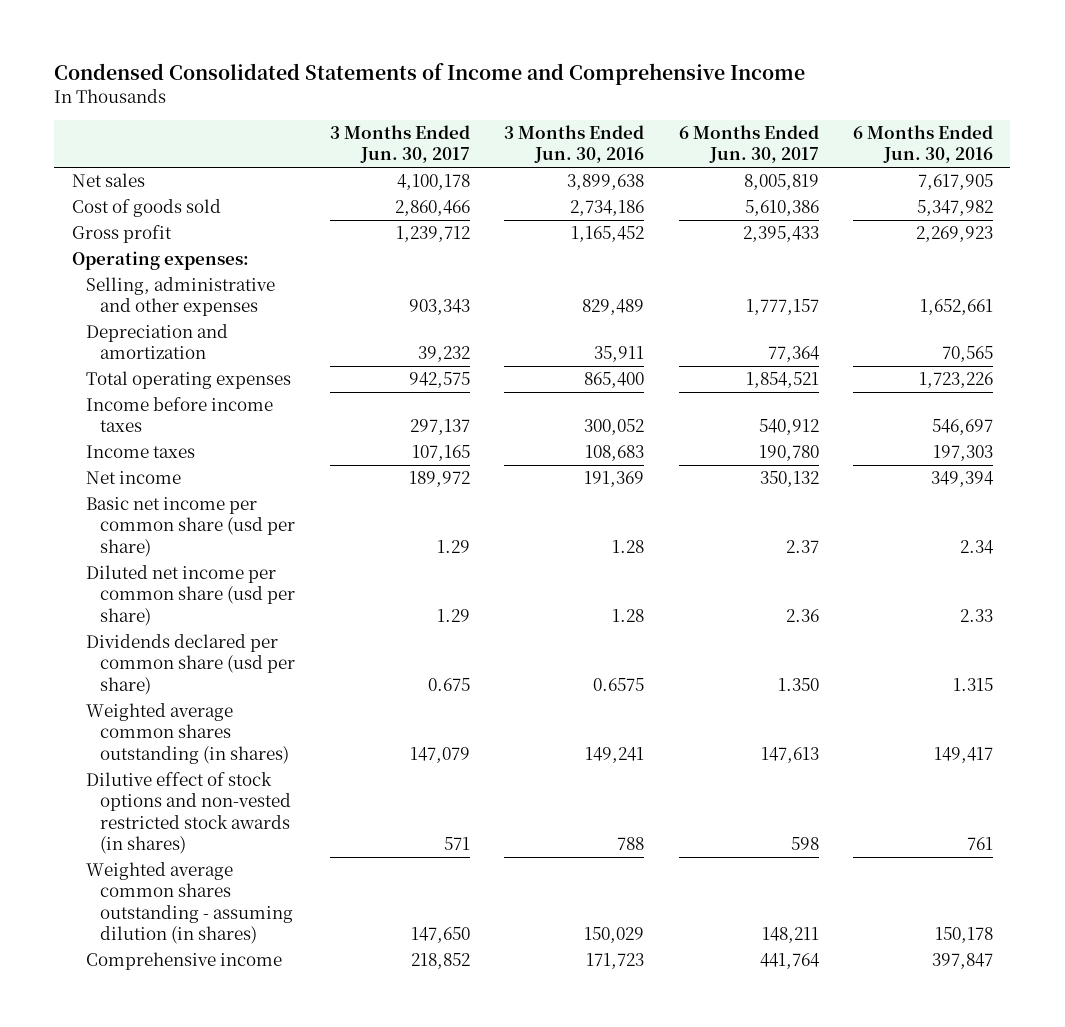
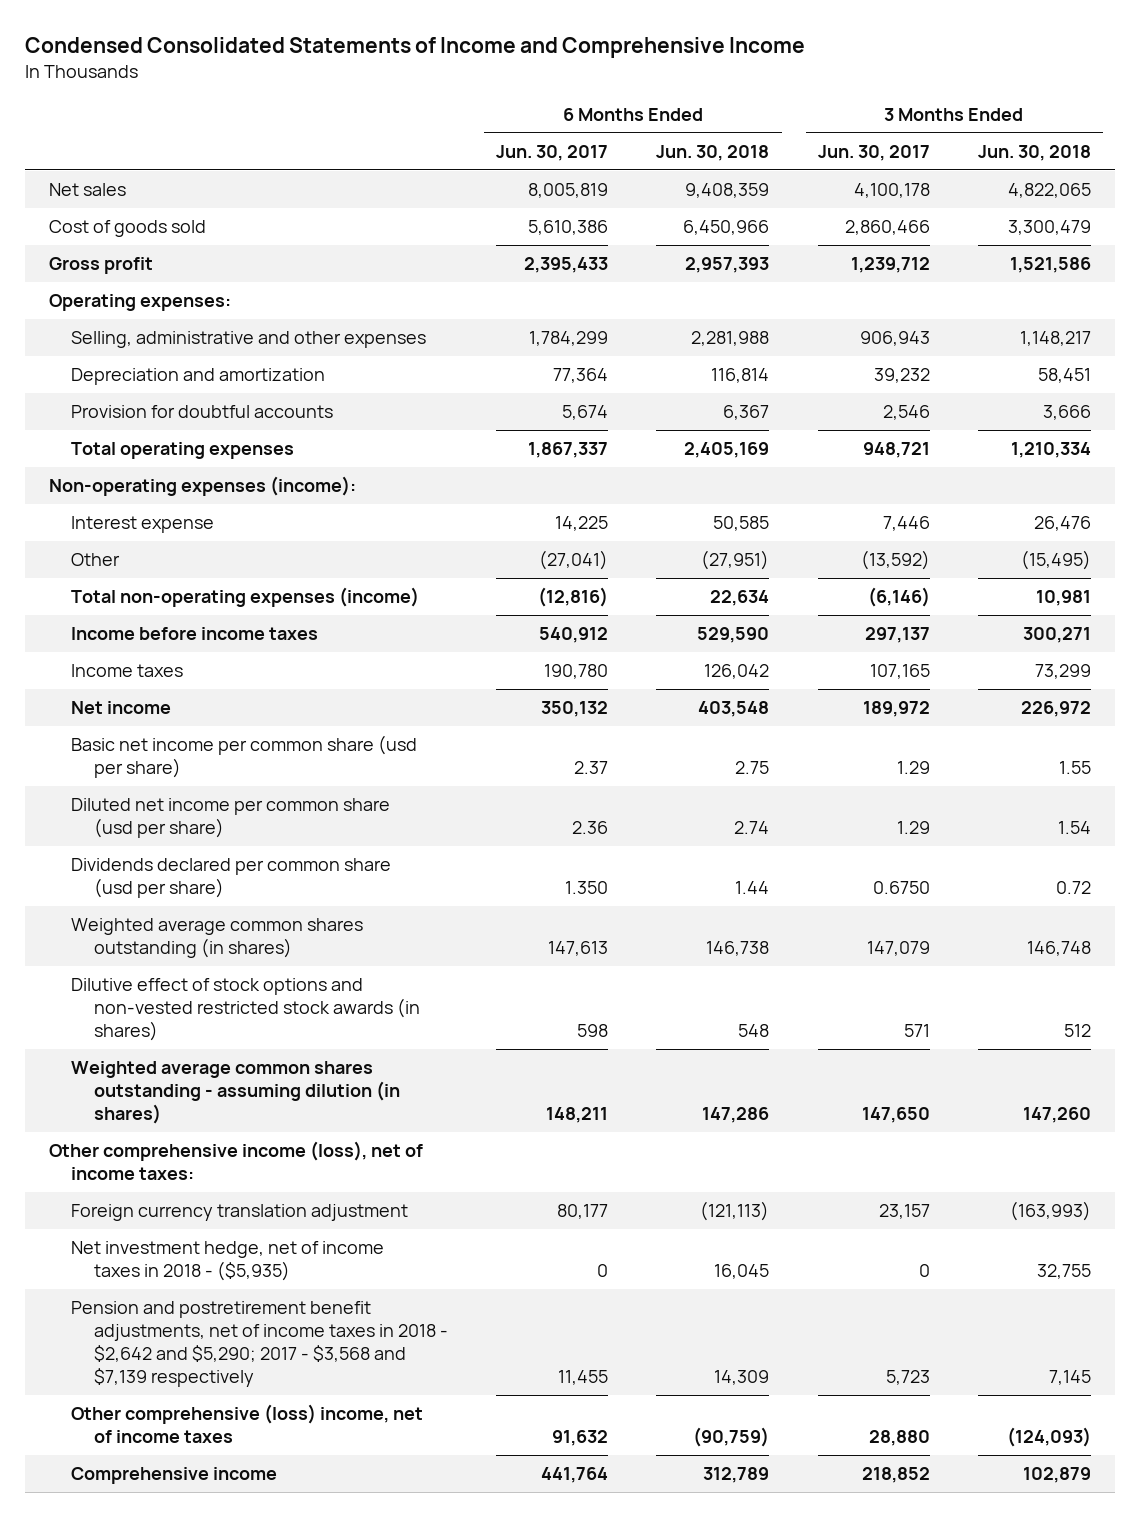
[504,125,645,164] 3 Months Ended Jun. 30, 2016 -> none
[853,125,994,164] 6 Months Ended Jun. 30, 2016 -> none
none -> [656,144,770,161] Jun. 30, 2018
none -> [978,144,1092,161] Jun. 30, 2018
[408,299,470,316] 903,343 -> [859,331,930,347] 906,943
[745,299,819,316] 1,777,157 -> [529,331,609,347] 1,784,299
none -> [71,405,334,419] Provision for doubtful accounts
[408,372,470,389] 942,575 -> [862,442,930,459] 948,721
[745,372,819,389] 1,854,521 -> [528,442,609,459] 1,867,337
none -> [49,476,357,497] Non-operating expenses (income):
none -> [71,516,215,534] Interest expense
none -> [71,553,121,567] Other
none -> [71,587,420,608] Total non-operating expenses (income)
[427,677,470,691] 0.675 -> [872,880,930,894] 0.6750
none -> [49,1141,424,1180] Other comprehensive income (loss), net of income taxes:
none -> [71,1204,409,1222] Foreign currency translation adjustment
none -> [71,1241,385,1281] Net investment hedge, net of income taxes in 2018 - ($5,935)
none -> [71,1301,448,1387] Pension and postretirement benefit adjustments, net of income taxes in 2018 - $2,642 and $5,290; 2017 - $3,568 and $7,139 respectively
none -> [71,1404,424,1443] Other comprehensive (loss) income, net of income taxes

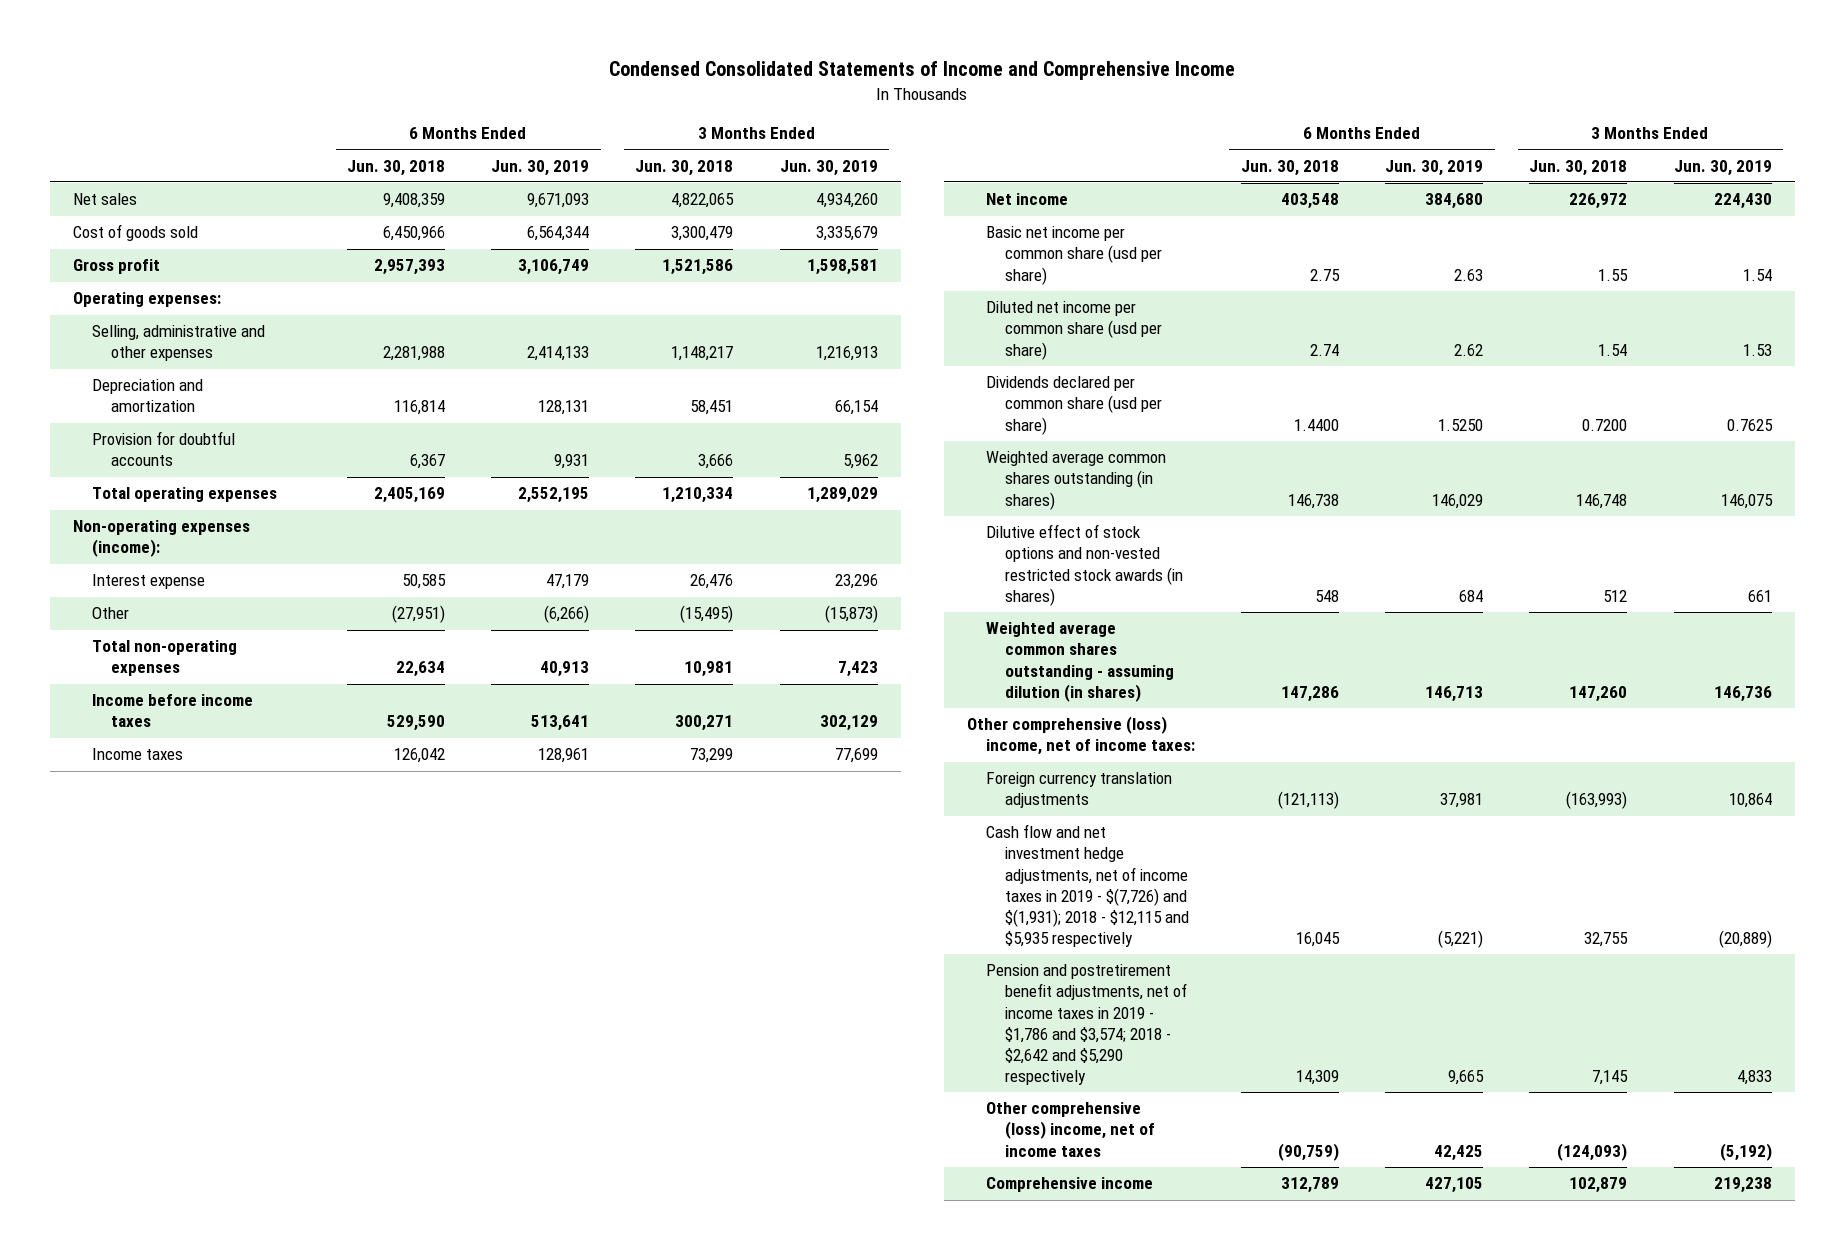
[496,144,609,161] Jun. 30, 2017 -> none
[817,144,930,161] Jun. 30, 2017 -> none
none -> [491,159,590,176] Jun. 30, 2019
none -> [779,159,878,176] Jun. 30, 2019
[71,587,420,608] Total non-operating expenses (income) -> [91,640,237,677] Total non-operating expenses
[735,880,770,894] 1.44 -> [1294,418,1340,431] 1.4400
[1056,880,1092,894] 0.72 -> [1582,418,1628,431] 0.7200
[49,1141,424,1180] Other comprehensive income (loss), net of income taxes: -> [966,716,1195,756] Other comprehensive (loss) income, net of income taxes:
[71,1204,409,1222] Foreign currency translation adjustment -> [985,772,1172,809] Foreign currency translation adjustments
[71,1241,385,1281] Net investment hedge, net of income taxes in 2018 - ($5,935) -> [985,824,1189,947] Cash flow and net investment hedge adjustments, net of income taxes in 2019 - $(7,726) and $(1,931); 2018 - $12,115 and $5,935 respectively
[71,1301,448,1387] Pension and postretirement benefit adjustments, net of income taxes in 2018 - $2,642 and $5,290; 2017 - $3,568 and $7,139 respectively -> [985,964,1187,1085] Pension and postretirement benefit adjustments, net of income taxes in 2019 - $1,786 and $3,574; 2018 - $2,642 and $5,290 respectively

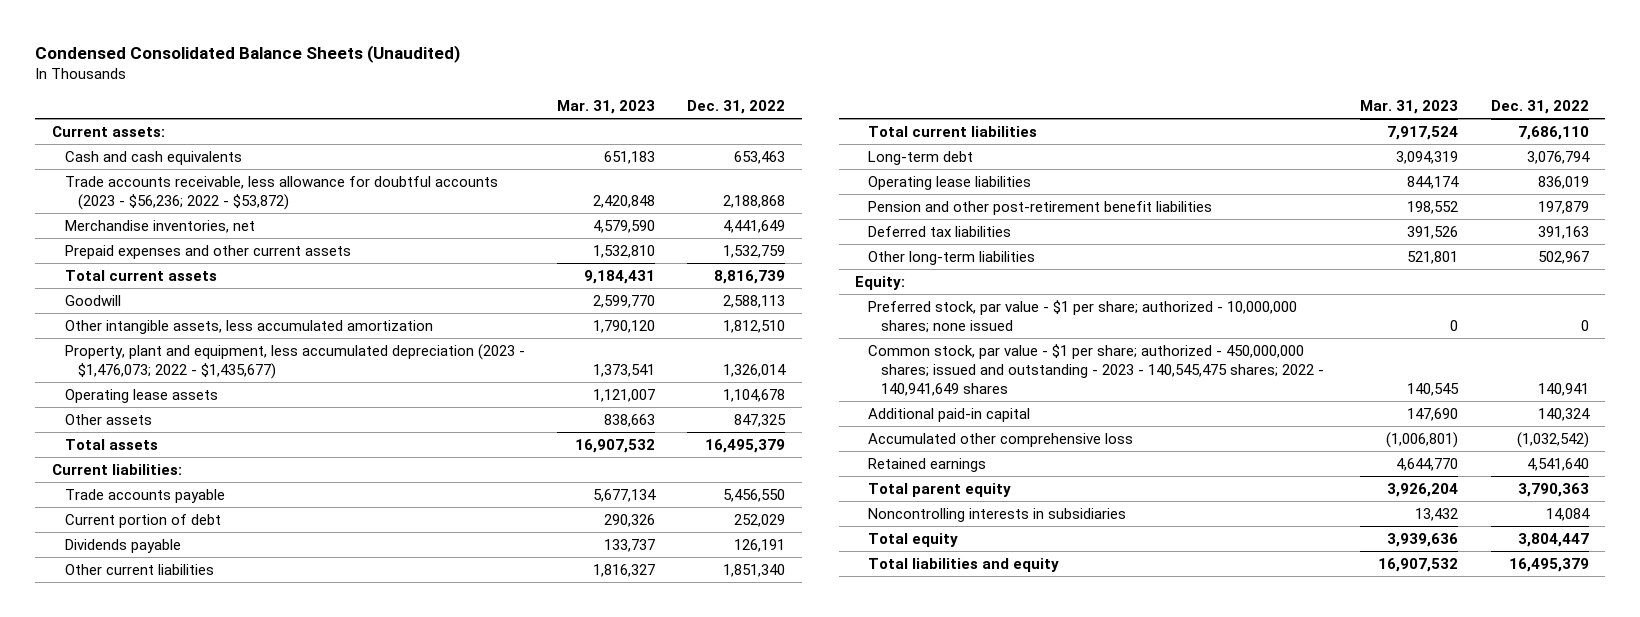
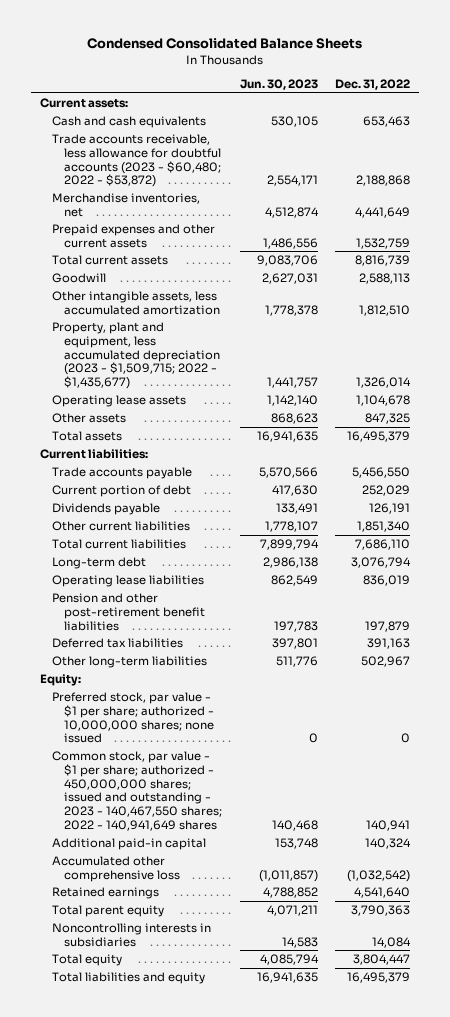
[35,44,461,63] Condensed Consolidated Balance Sheets (Unaudited) -> [87,38,363,50] Condensed Consolidated Balance Sheets
[557,100,656,115] Mar. 31, 2023 -> none
none -> [239,79,318,91] Jun. 30, 2023
[64,175,498,210] Trade accounts receivable, less allowance for doubtful accounts (2023 - $56,236; 2022 - $53,872) -> [51,133,221,188] Trade accounts receivable, less allowance for doubtful accounts (2023 - $60,480; 2022 - $53,872)
[64,343,525,379] Property, plant and equipment, less accumulated depreciation (2023 - $1,476,073; 2022 - $1,435,677) -> [51,321,220,390] Property, plant and equipment, less accumulated depreciation (2023 - $1,509,715; 2022 - $1,435,677)
[867,343,1325,397] Common stock, par value - $1 per share; authorized - 450,000,000 shares; issued and outstanding - 2023 - 140,545,475 shares; 2022 - 140,941,649 shares -> [51,750,222,831] Common stock, par value - $1 per share; authorized - 450,000,000 shares; issued and outstanding - 2023 - 140,467,550 shares; 2022 - 140,941,649 shares

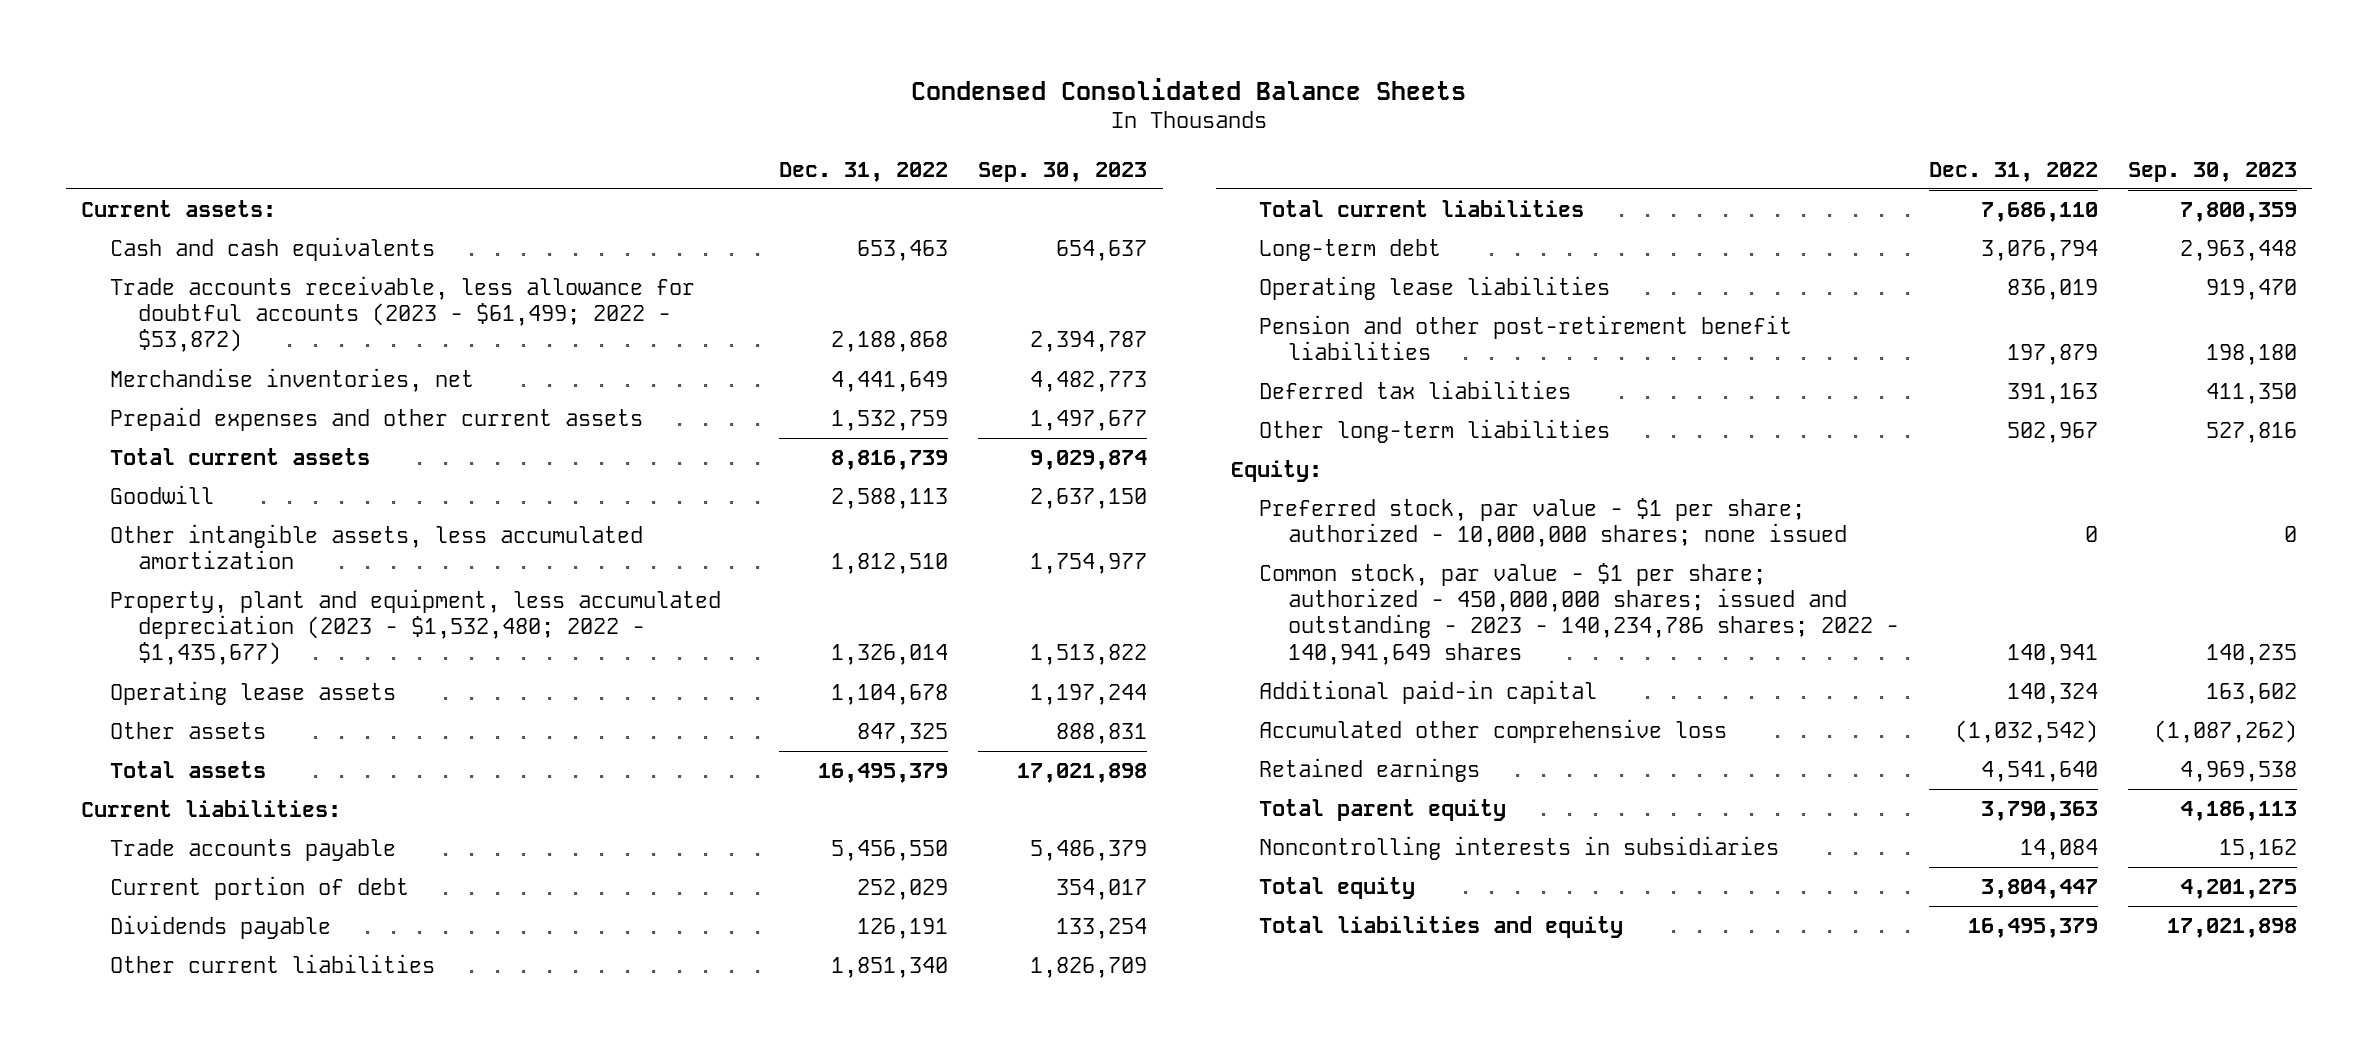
[239,79,318,91] Jun. 30, 2023 -> none
none -> [978,161,1148,182] Sep. 30, 2023
[51,133,221,188] Trade accounts receivable, less allowance for doubtful accounts (2023 - $60,480; 2022 - $53,872) -> [109,276,695,353] Trade accounts receivable, less allowance for doubtful accounts (2023 - $61,499; 2022 - $53,872)
[51,321,220,390] Property, plant and equipment, less accumulated depreciation (2023 - $1,509,715; 2022 - $1,435,677) -> [109,589,721,666] Property, plant and equipment, less accumulated depreciation (2023 - $1,532,480; 2022 - $1,435,677)
[51,750,222,831] Common stock, par value - $1 per share; authorized - 450,000,000 shares; issued and outstanding - 2023 - 140,467,550 shares; 2022 - 140,941,649 shares -> [1259,563,1899,665] Common stock, par value - $1 per share; authorized - 450,000,000 shares; issued and outstanding - 2023 - 140,234,786 shares; 2022 - 140,941,649 shares

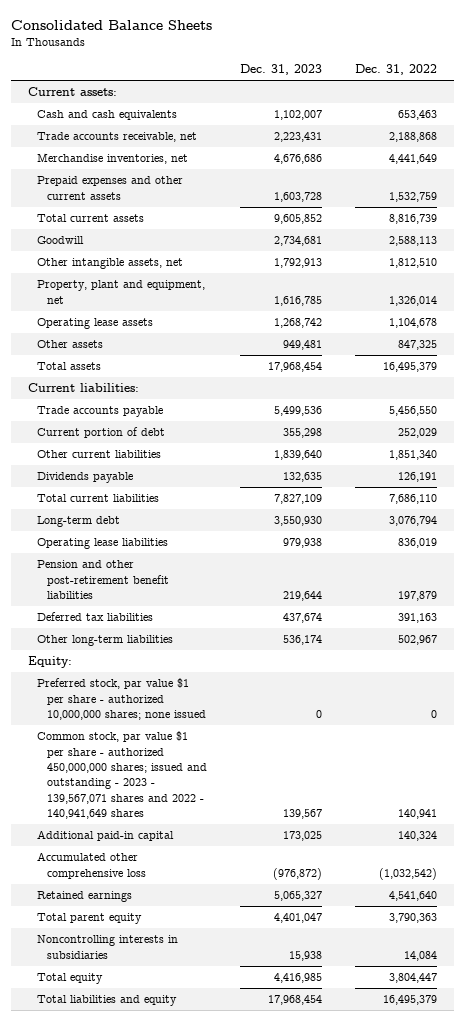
[911,77,1467,100] Condensed Consolidated Balance Sheets -> [10,19,212,30] Consolidated Balance Sheets
[978,161,1148,182] Sep. 30, 2023 -> none
none -> [240,64,323,76] Dec. 31, 2023
[109,276,695,353] Trade accounts receivable, less allowance for doubtful accounts (2023 - $61,499; 2022 - $53,872) -> [37,132,198,143] Trade accounts receivable, net
[109,524,643,570] Other intangible assets, less accumulated amortization -> [37,258,184,270] Other intangible assets, net
[109,589,721,666] Property, plant and equipment, less accumulated depreciation (2023 - $1,532,480; 2022 - $1,435,677) -> [37,280,206,304] Property, plant and equipment, net
[109,915,331,940] Dividends payable -> [37,472,134,484] Dividends payable
[1259,498,1847,548] Preferred stock, par value - $1 per share; authorized - 10,000,000 shares; none issued -> [37,678,207,720] Preferred stock, par value $1 per share - authorized 10,000,000 shares; none issued
[1259,563,1899,665] Common stock, par value - $1 per share; authorized - 450,000,000 shares; issued and outstanding - 2023 - 140,234,786 shares; 2022 - 140,941,649 shares -> [37,731,208,820] Common stock, par value $1 per share - authorized 450,000,000 shares; issued and outstanding - 2023 - 139,567,071 shares and 2022 - 140,941,649 shares

